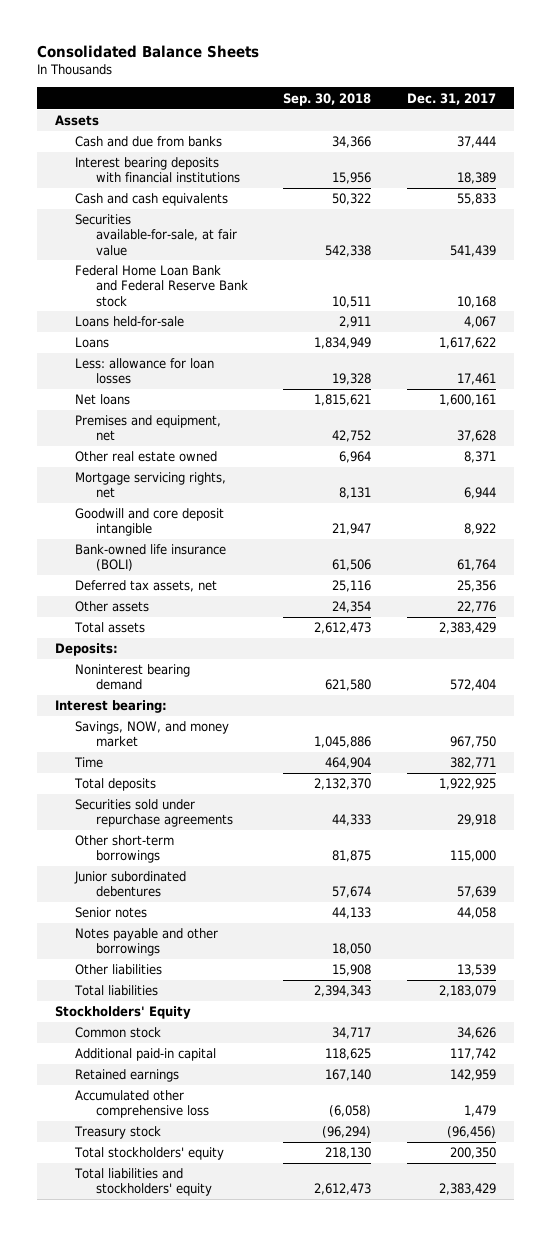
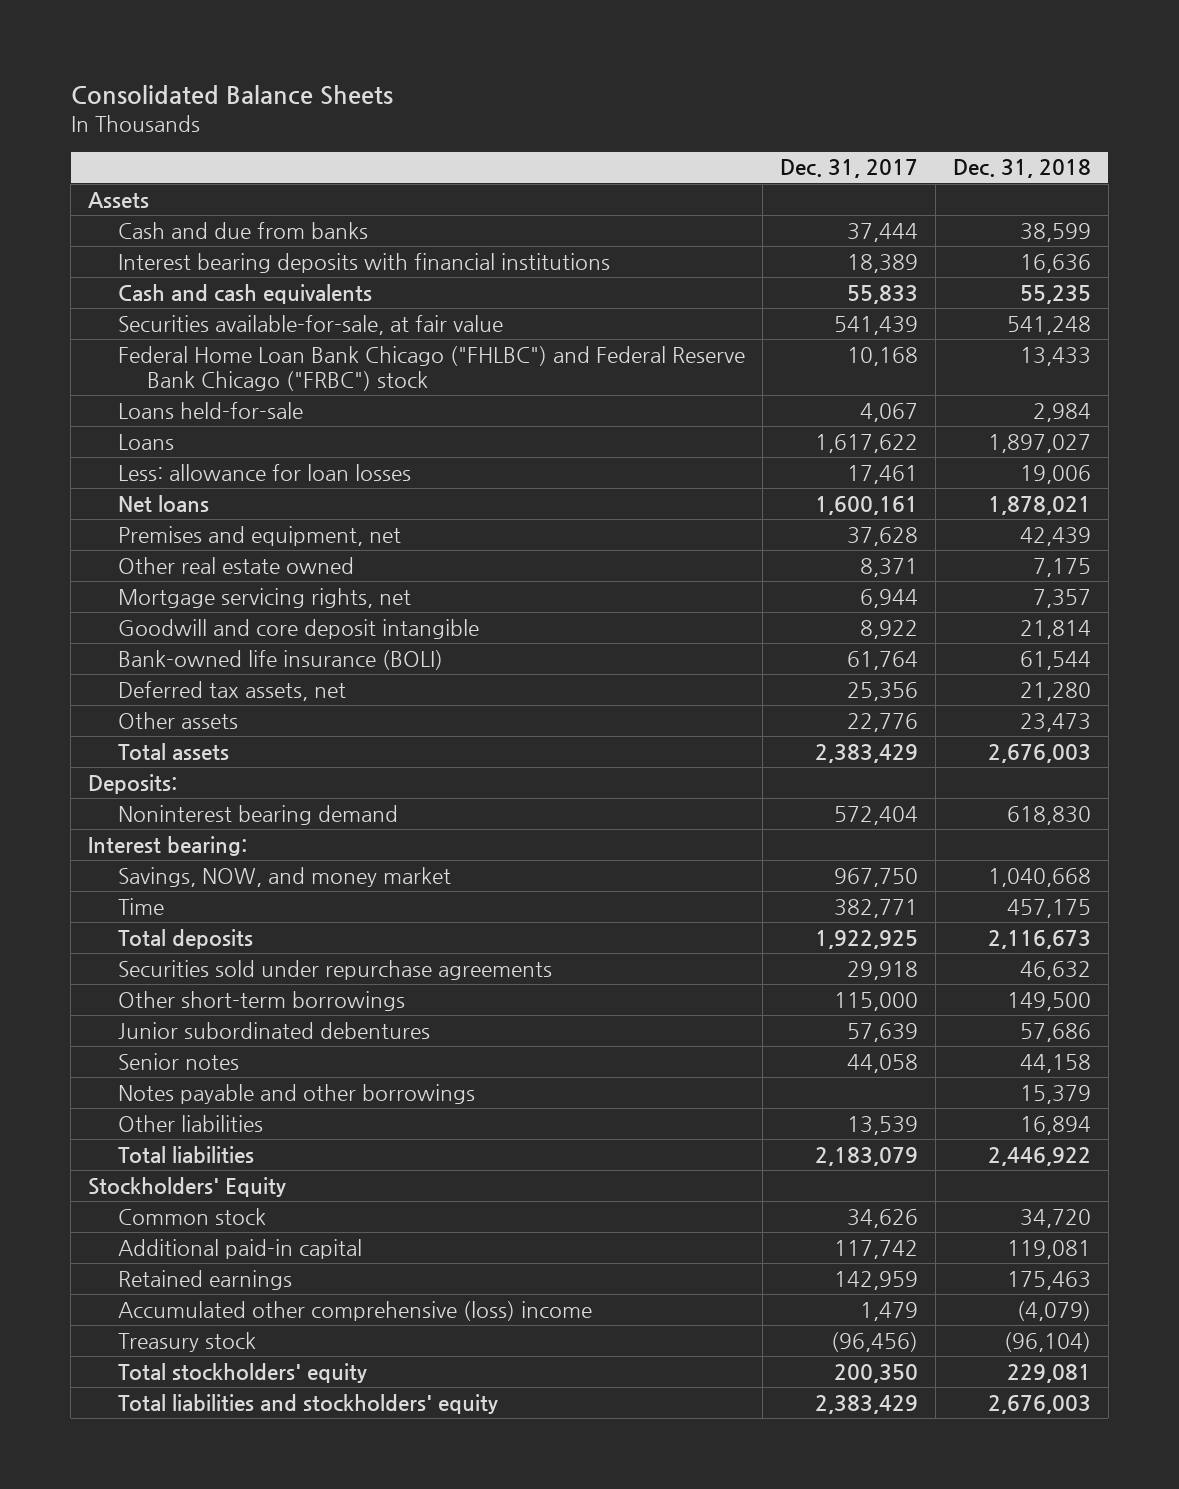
[283,92,372,106] Sep. 30, 2018 -> none
none -> [952,159,1091,179] Dec. 31, 2018
[75,265,248,307] Federal Home Loan Bank and Federal Reserve Bank stock -> [117,345,745,391] Federal Home Loan Bank Chicago ("FHLBC") and Federal Reserve Bank Chicago ("FRBC") stock
[75,1090,209,1119] Accumulated other comprehensive loss -> [117,1300,592,1321] Accumulated other comprehensive (loss) income

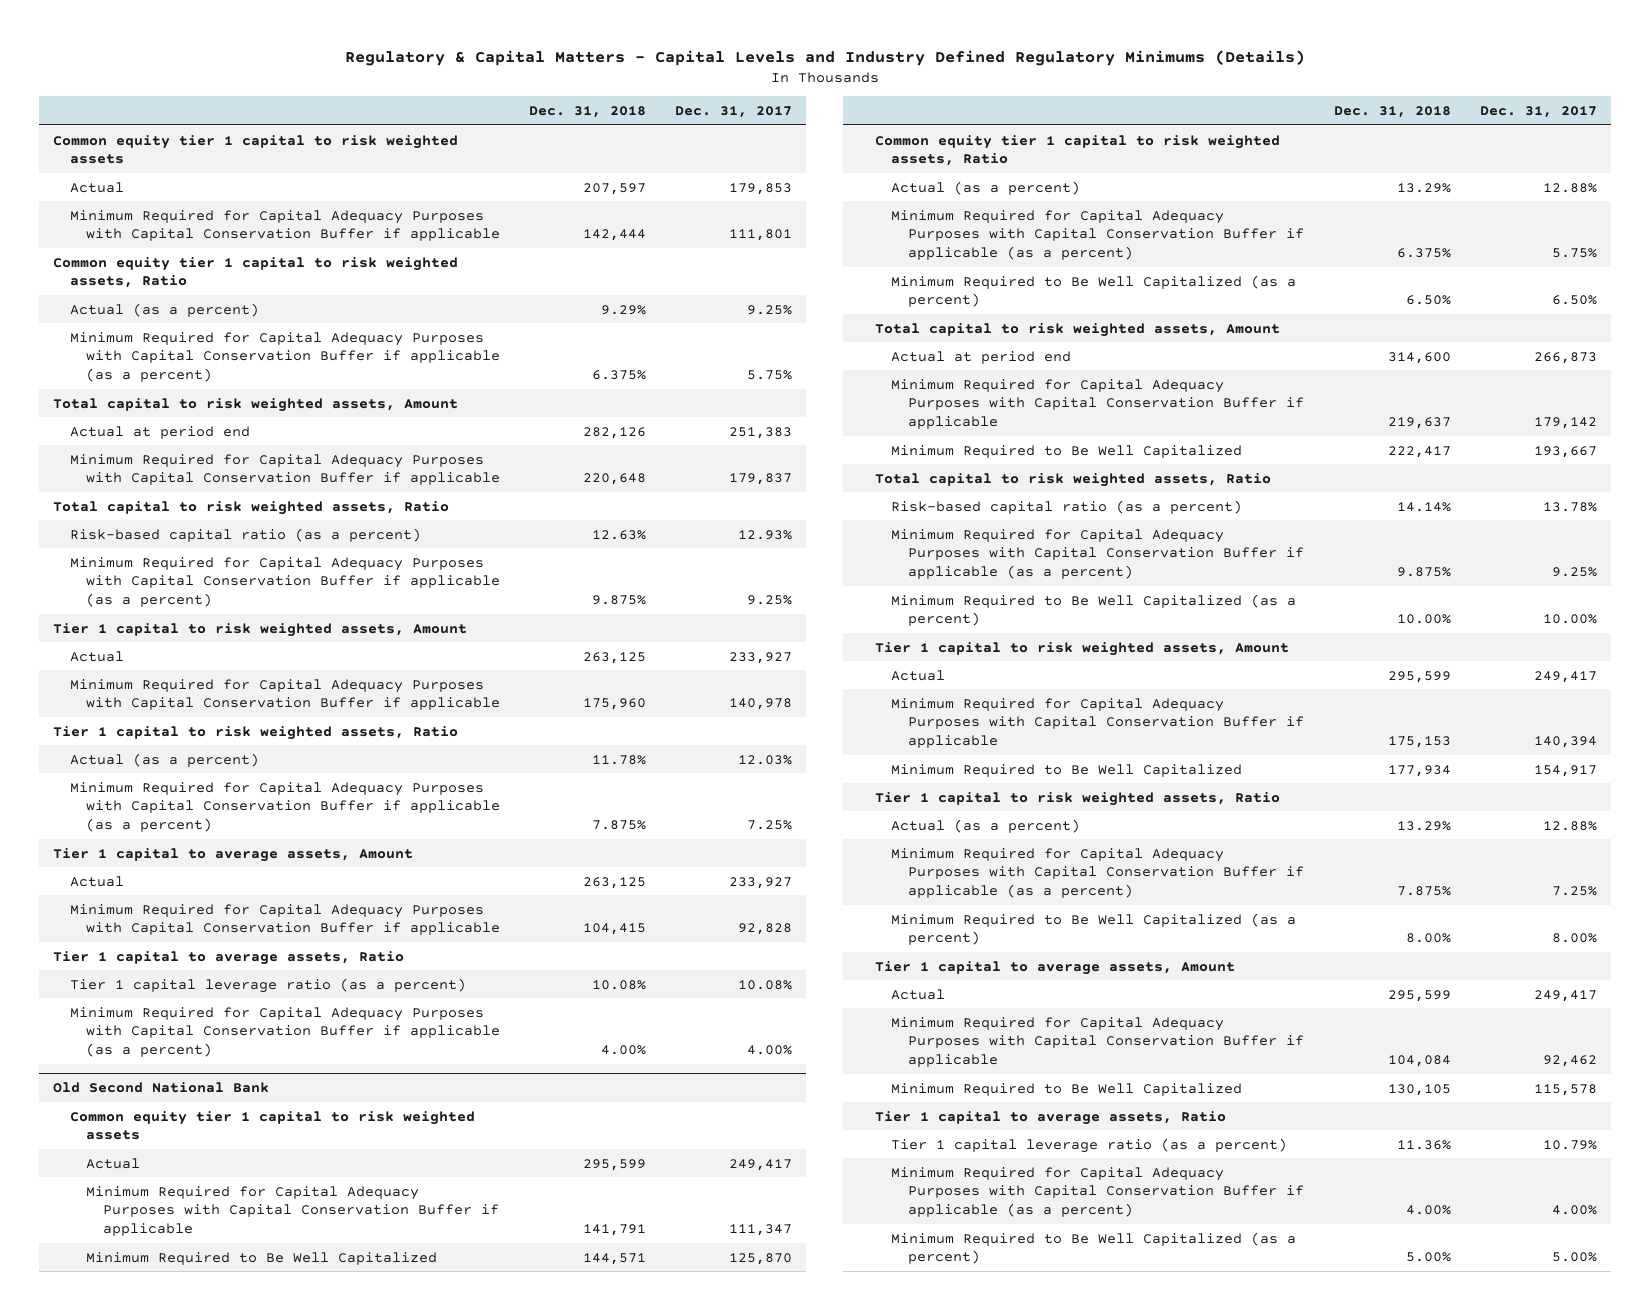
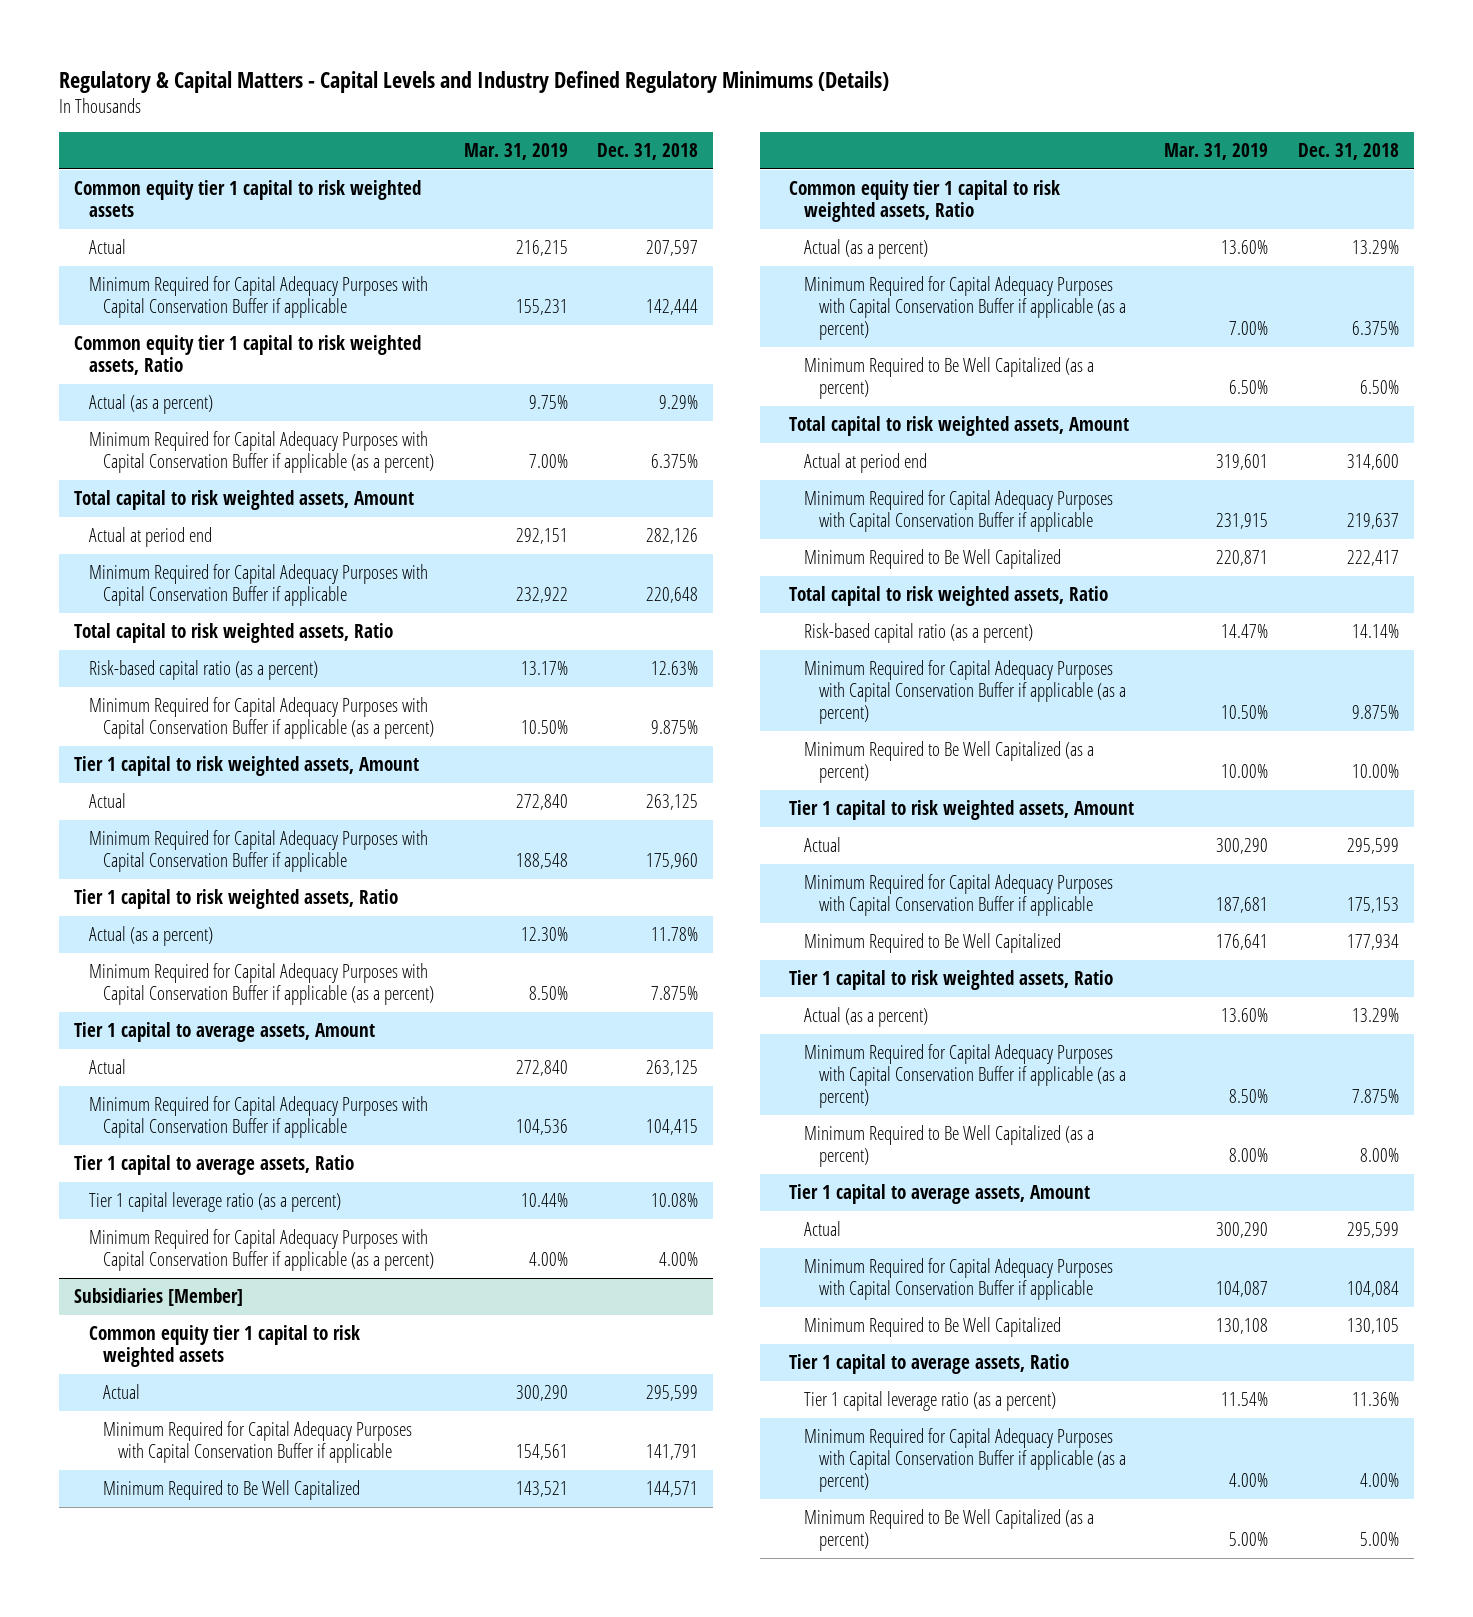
[675,105,793,118] Dec. 31, 2017 -> none
none -> [463,143,568,161] Mar. 31, 2019
[52,1081,269,1093] Old Second National Bank -> [74,1288,244,1307] Subsidiaries [Member]

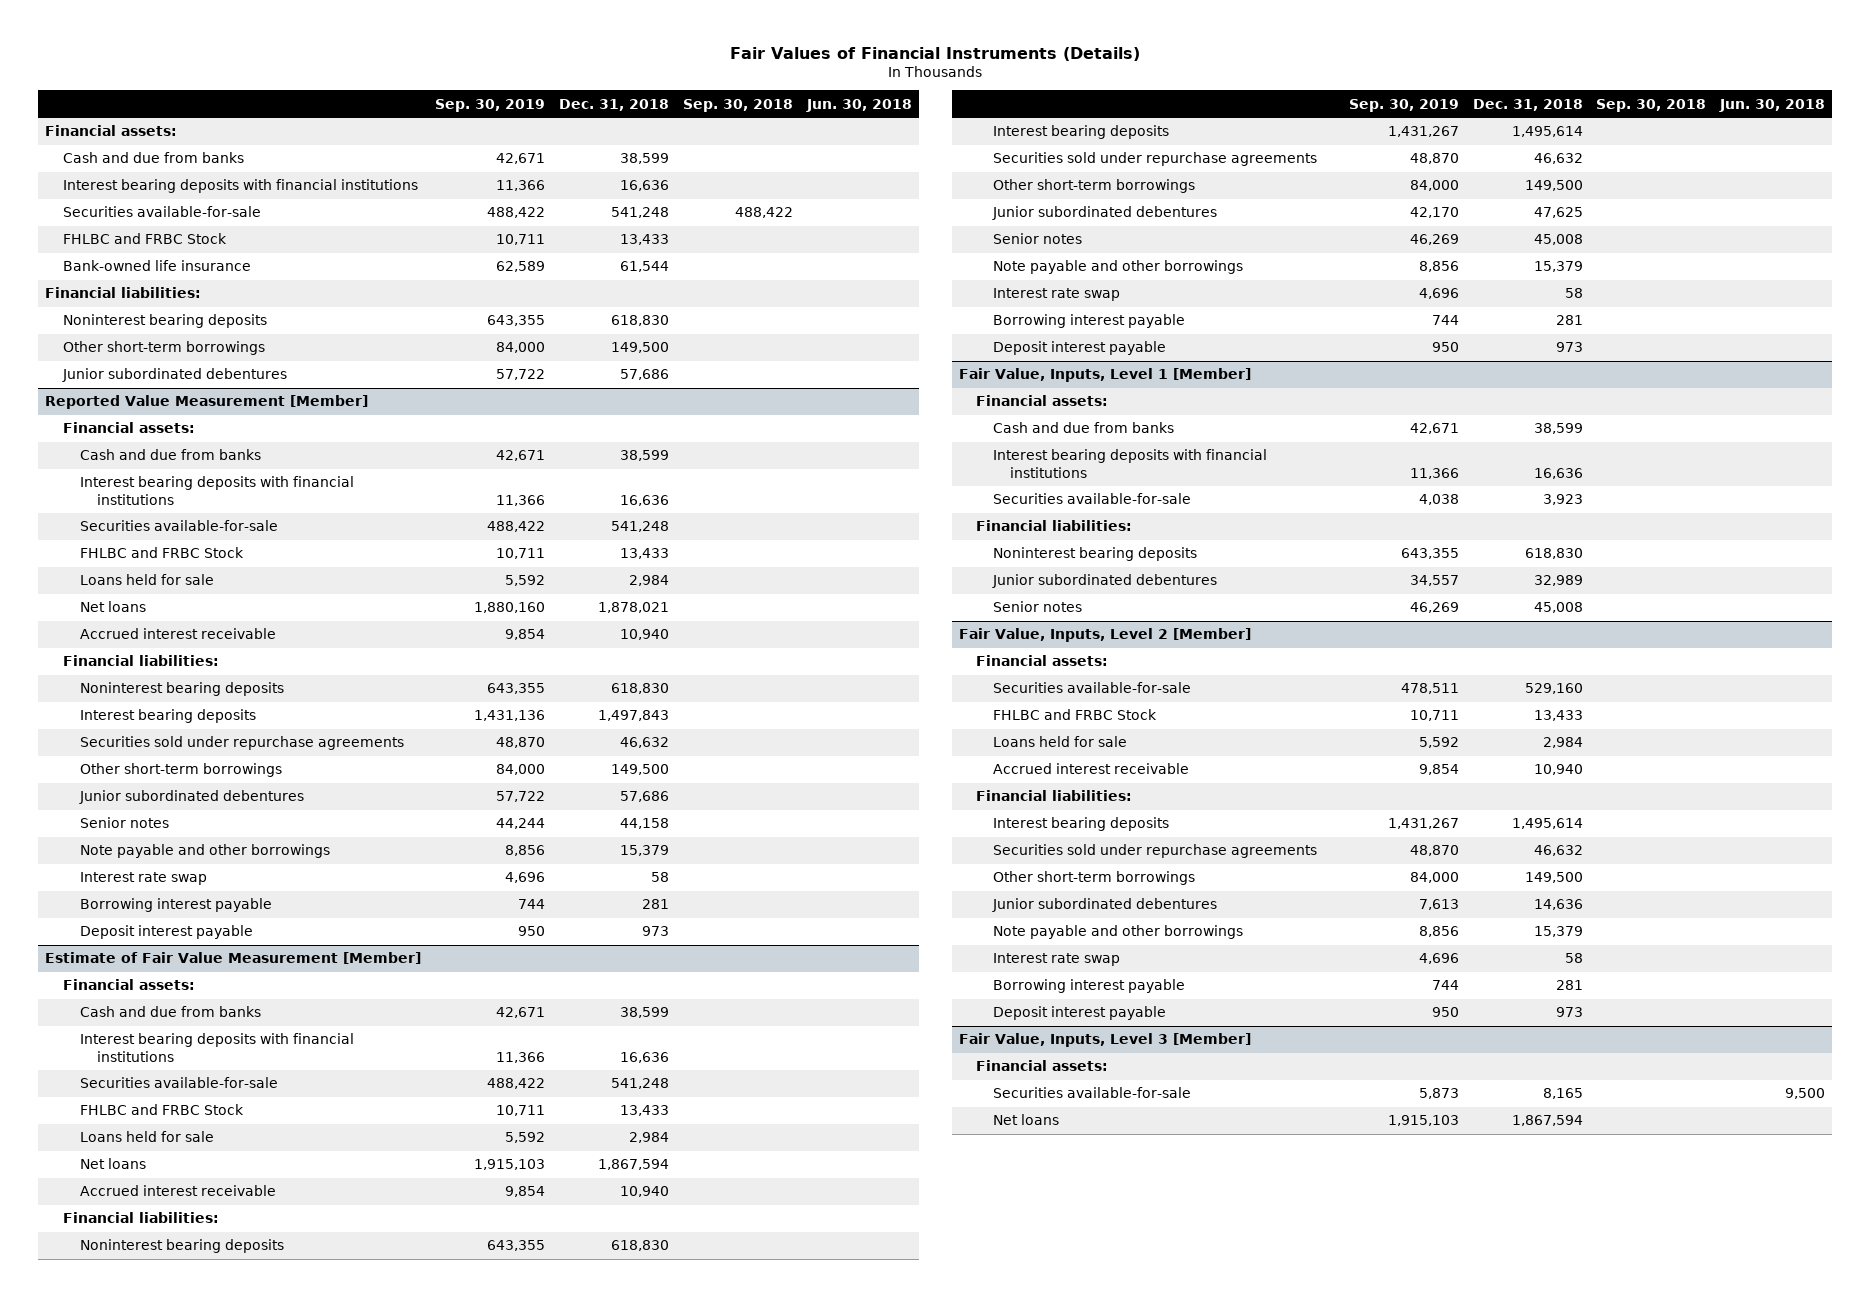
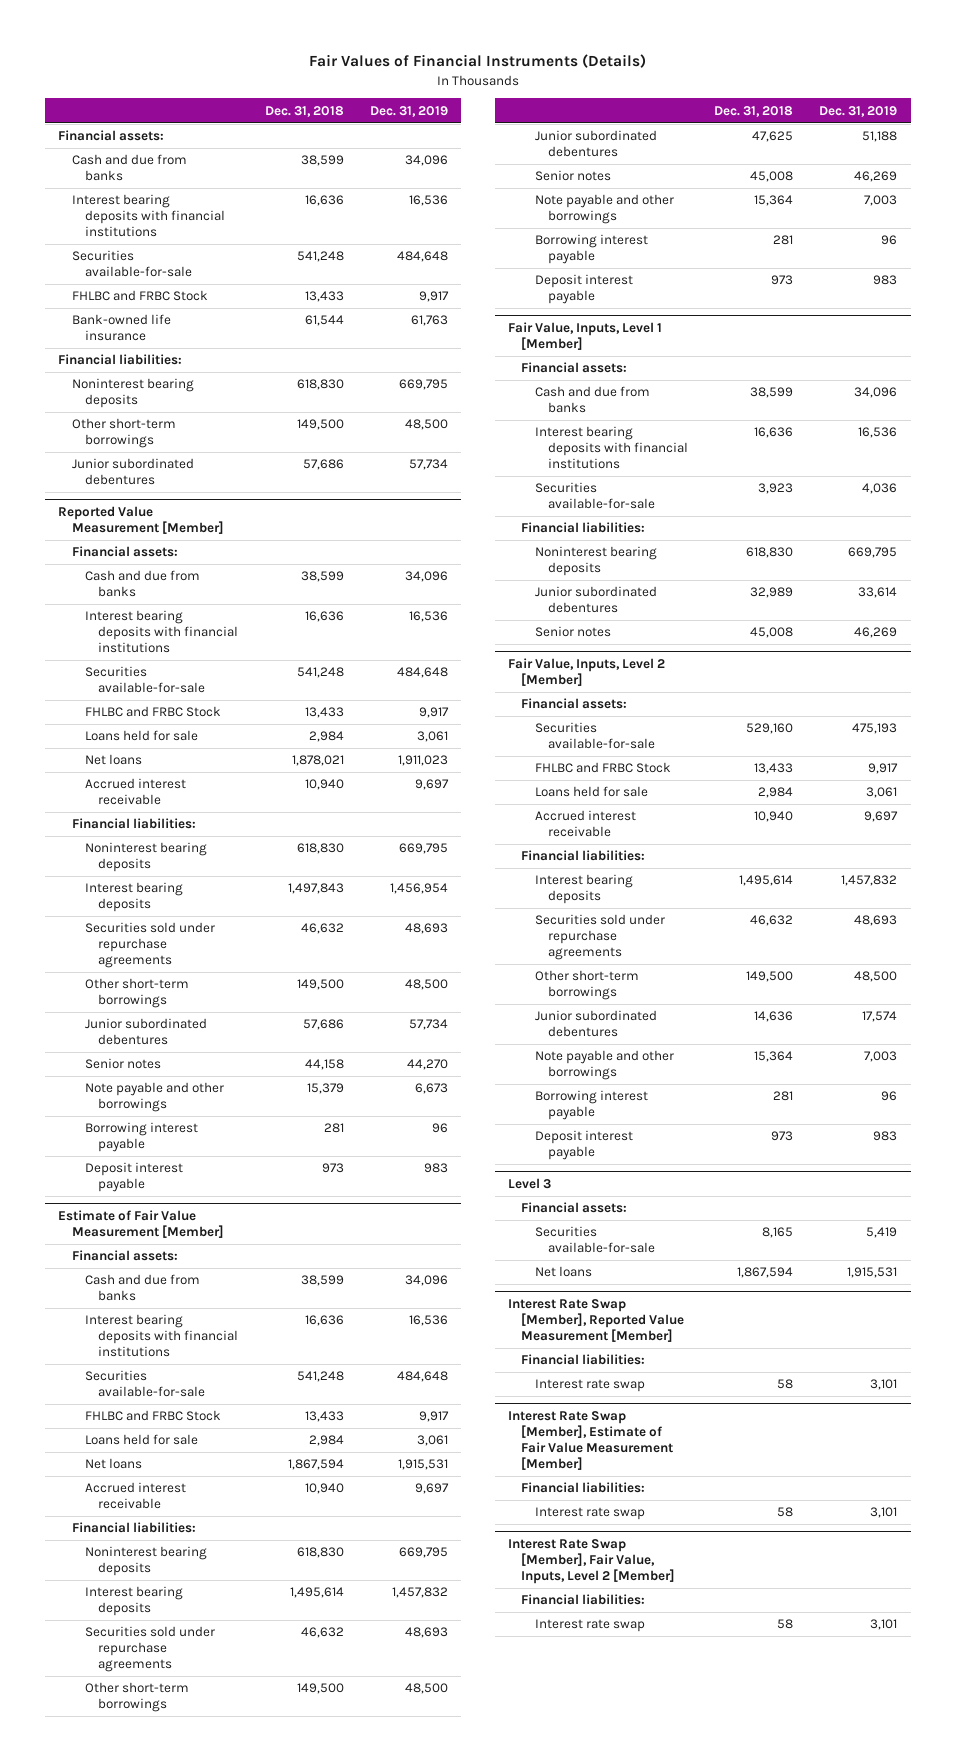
[435,98,546,112] Sep. 30, 2019 -> none
[682,98,793,112] Sep. 30, 2018 -> none
[805,98,912,112] Jun. 30, 2018 -> none
none -> [369,105,448,117] Dec. 31, 2019
[79,872,207,886] Interest rate swap -> none
[993,288,1121,302] Interest rate swap -> none
[1533,261,1583,273] 15,379 -> [754,195,794,207] 15,364
[993,953,1121,967] Interest rate swap -> none
[1533,926,1583,938] 15,379 -> [754,1051,794,1063] 15,364
[958,1033,1251,1048] Fair Value, Inputs, Level 3 [Member] -> [508,1178,552,1190] Level 3
none -> [508,1299,685,1343] Interest Rate Swap [Member], Reported Value Measurement [Member]
none -> [521,1354,646,1366] Financial liabilities:
none -> [534,1379,645,1393] Interest rate swap
none -> [508,1411,674,1470] Interest Rate Swap [Member], Estimate of Fair Value Measurement [Member]
none -> [521,1482,646,1494] Financial liabilities:
none -> [534,1507,645,1521] Interest rate swap
none -> [508,1539,676,1585] Interest Rate Swap [Member], Fair Value, Inputs, Level 2 [Member]
none -> [521,1594,646,1606] Financial liabilities:
none -> [534,1619,645,1633] Interest rate swap

